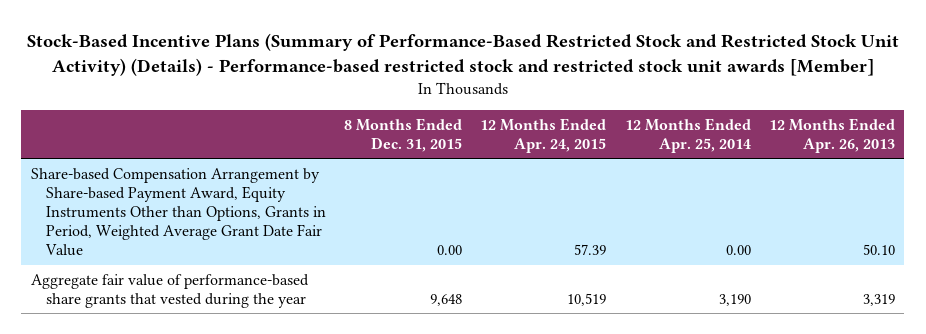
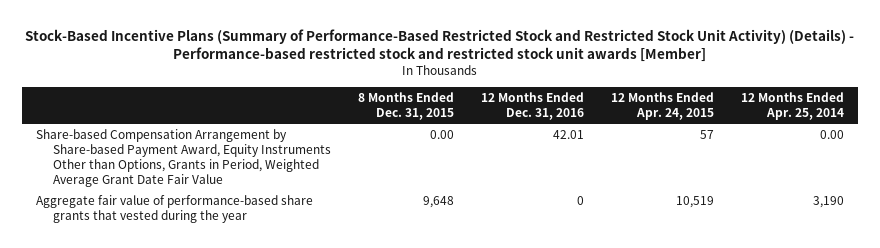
[769,117,896,153] 12 Months Ended Apr. 26, 2013 -> none
none -> [481,92,585,121] 12 Months Ended Dec. 31, 2016
[574,244,607,256] 57.39 -> [700,129,715,139] 57

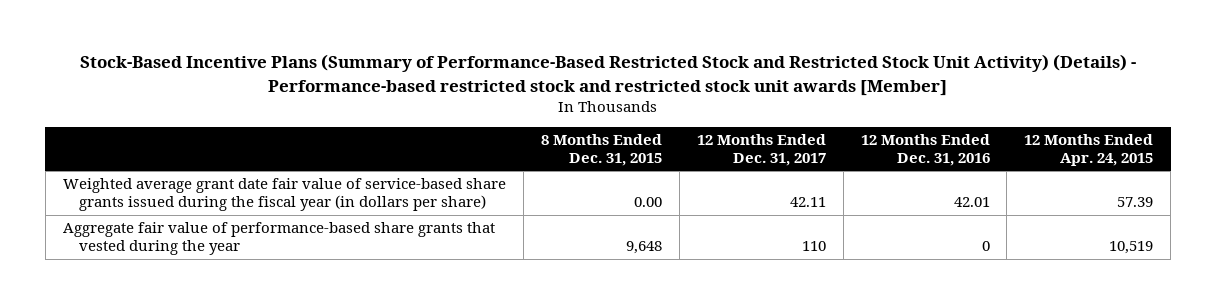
[741,92,845,121] 12 Months Ended Apr. 25, 2014 -> none
none -> [696,133,826,167] 12 Months Ended Dec. 31, 2017
[35,128,331,187] Share-based Compensation Arrangement by Share-based Payment Award, Equity Instruments Other than Options, Grants in Period, Weighted Average Grant Date Fair Value -> [62,178,506,212] Weighted average grant date fair value of service-based share grants issued during the fiscal year (in dollars per share)
[700,129,715,139] 57 -> [1117,197,1154,208] 57.39

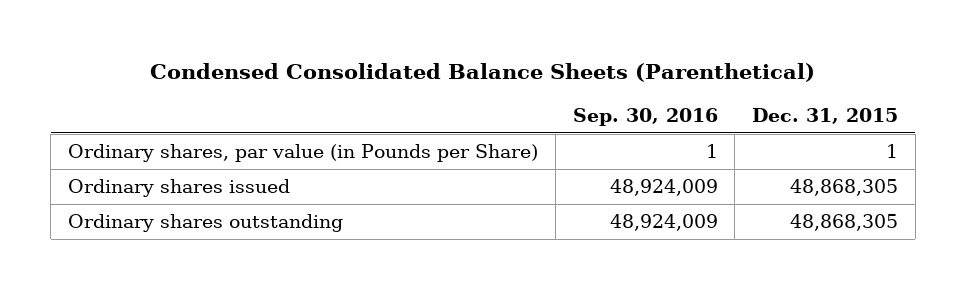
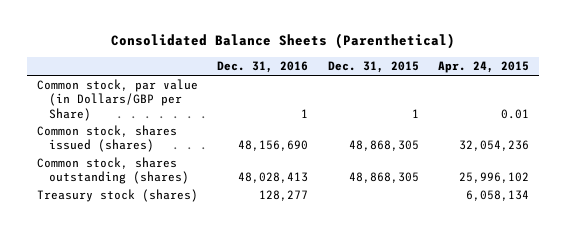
[150,63,816,83] Condensed Consolidated Balance Sheets (Parenthetical) -> [110,33,455,50] Consolidated Balance Sheets (Parenthetical)
[572,108,718,127] Sep. 30, 2016 -> none
none -> [217,61,309,74] Dec. 31, 2016
none -> [438,61,530,74] Apr. 24, 2015
[67,144,538,163] Ordinary shares, par value (in Pounds per Share) -> [36,79,198,121] Common stock, par value (in Dollars/GBP per Share)
[67,179,290,198] Ordinary shares issued -> [36,125,177,153] Common stock, shares issued (shares)
[67,214,343,233] Ordinary shares outstanding -> [36,157,189,185] Common stock, shares outstanding (shares)
none -> [36,189,198,203] Treasury stock (shares)

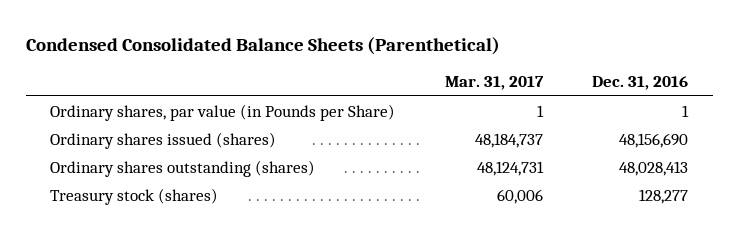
[110,33,455,50] Consolidated Balance Sheets (Parenthetical) -> [25,37,500,56] Condensed Consolidated Balance Sheets (Parenthetical)
[327,61,419,74] Dec. 31, 2015 -> none
[438,61,530,74] Apr. 24, 2015 -> none
none -> [444,76,544,91] Mar. 31, 2017
[36,79,198,121] Common stock, par value (in Dollars/GBP per Share) -> [50,103,396,121] Ordinary shares, par value (in Pounds per Share)
[36,125,177,153] Common stock, shares issued (shares) -> [50,131,277,149] Ordinary shares issued (shares)
[36,157,189,185] Common stock, shares outstanding (shares) -> [50,159,316,177] Ordinary shares outstanding (shares)

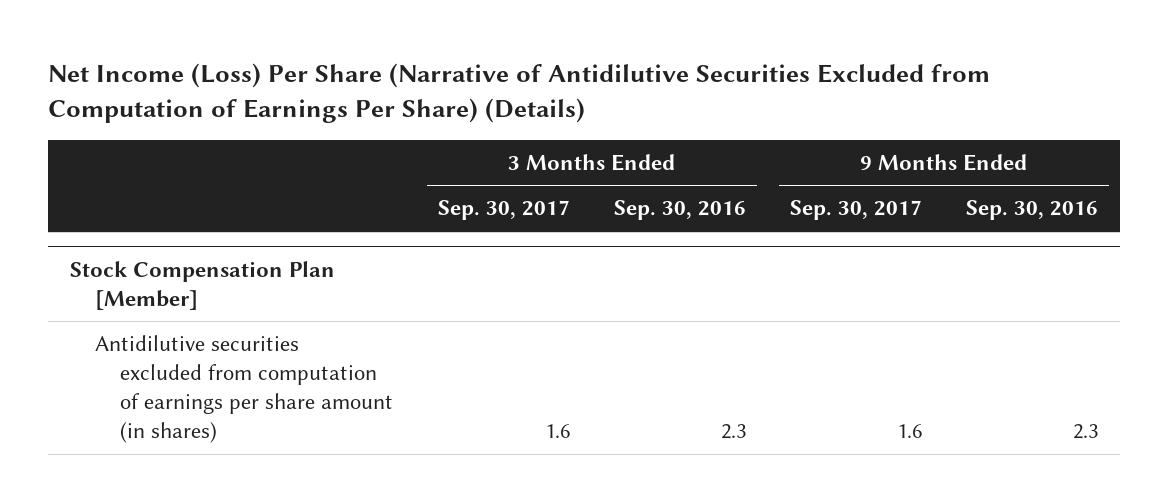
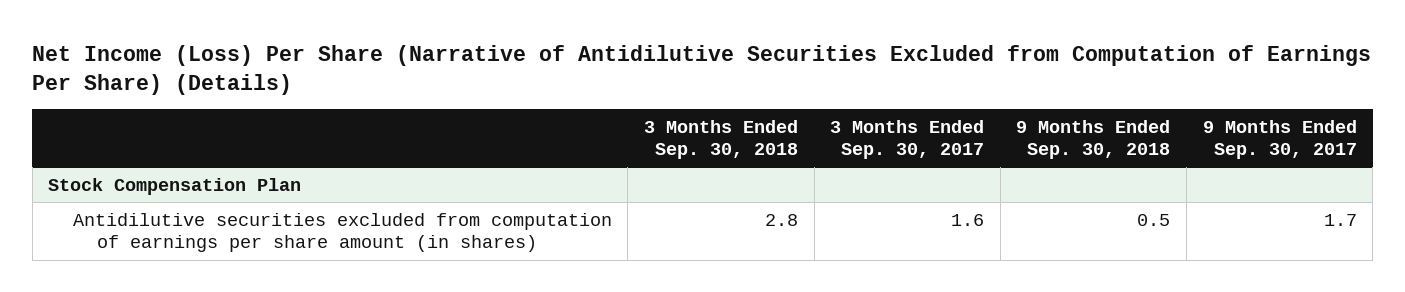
[613,200,746,221] Sep. 30, 2016 -> none
[966,200,1099,221] Sep. 30, 2016 -> none
none -> [643,119,798,160] 3 Months Ended Sep. 30, 2018
none -> [1016,119,1171,160] 9 Months Ended Sep. 30, 2018
[69,260,335,310] Stock Compensation Plan [Member] -> [48,177,302,195] Stock Compensation Plan
[897,424,923,439] 1.6 -> [1323,213,1357,226] 1.7

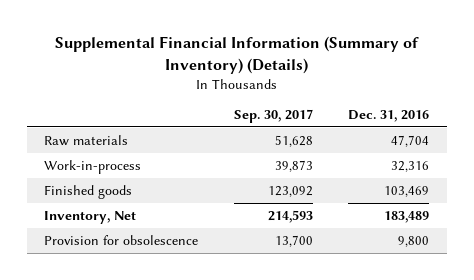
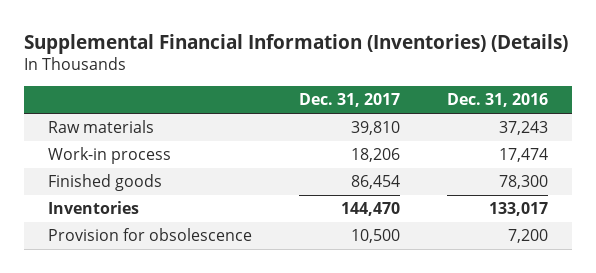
[54,36,419,74] Supplemental Financial Information (Summary of Inventory) (Details) -> [24,33,569,54] Supplemental Financial Information (Inventories) (Details)
[233,109,313,124] Sep. 30, 2017 -> none
none -> [298,93,400,108] Dec. 31, 2017
[44,210,137,224] Inventory, Net -> none
[391,134,430,147] 47,704 -> [499,121,549,136] 37,243
[44,159,142,174] Work-in-process -> [47,147,171,165] Work-in process
[391,160,430,172] 32,316 -> [499,148,549,163] 17,474
[384,185,430,197] 103,469 -> [499,175,549,190] 78,300
none -> [47,201,139,215] Inventories
[398,235,430,247] 9,800 -> [508,229,549,244] 7,200

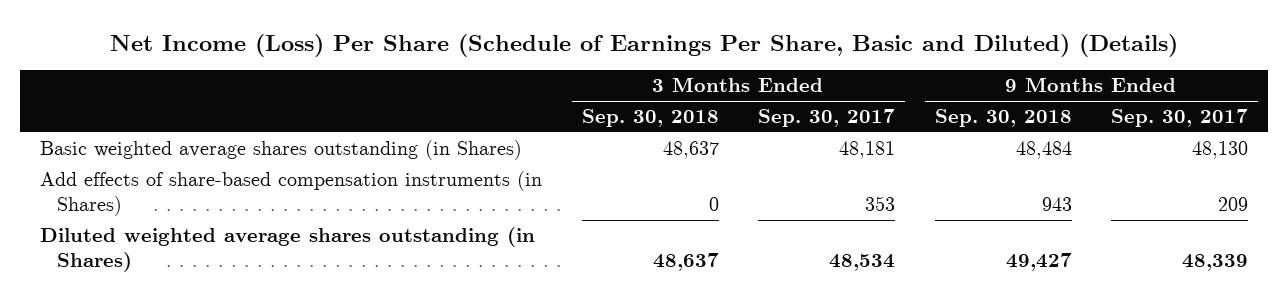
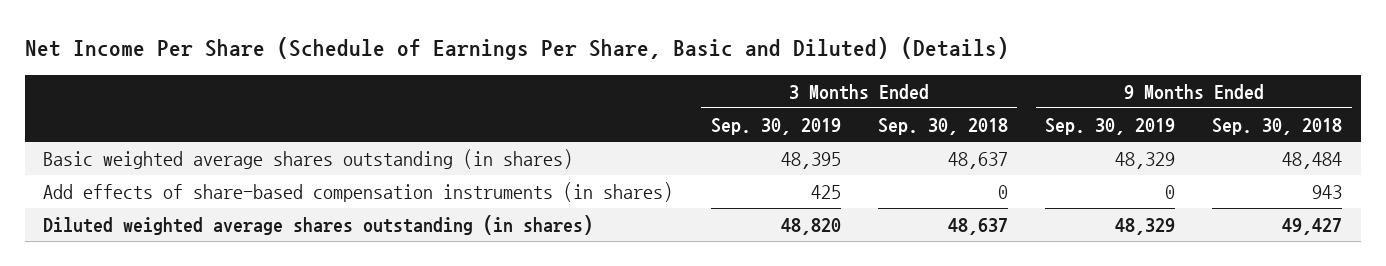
[110,33,1179,57] Net Income (Loss) Per Share (Schedule of Earnings Per Share, Basic and Diluted) (Details) -> [24,37,1009,61] Net Income Per Share (Schedule of Earnings Per Share, Basic and Diluted) (Details)
[758,109,896,128] Sep. 30, 2017 -> none
[1110,109,1248,128] Sep. 30, 2017 -> none
none -> [710,117,841,135] Sep. 30, 2019
none -> [1045,117,1176,135] Sep. 30, 2019
[40,140,523,161] Basic weighted average shares outstanding (in Shares) -> [43,148,574,169] Basic weighted average shares outstanding (in shares)
[40,171,543,216] Add effects of share-based compensation instruments (in Shares) -> [43,181,674,202] Add effects of share-based compensation instruments (in shares)
[40,227,536,272] Diluted weighted average shares outstanding (in Shares) -> [43,214,594,235] Diluted weighted average shares outstanding (in shares)

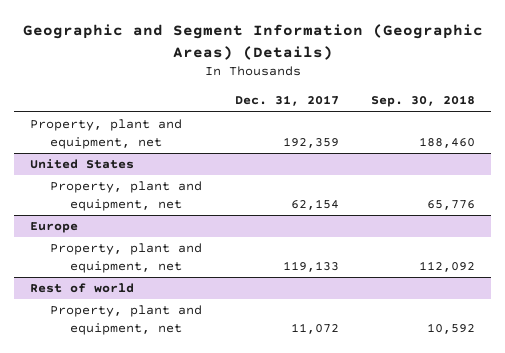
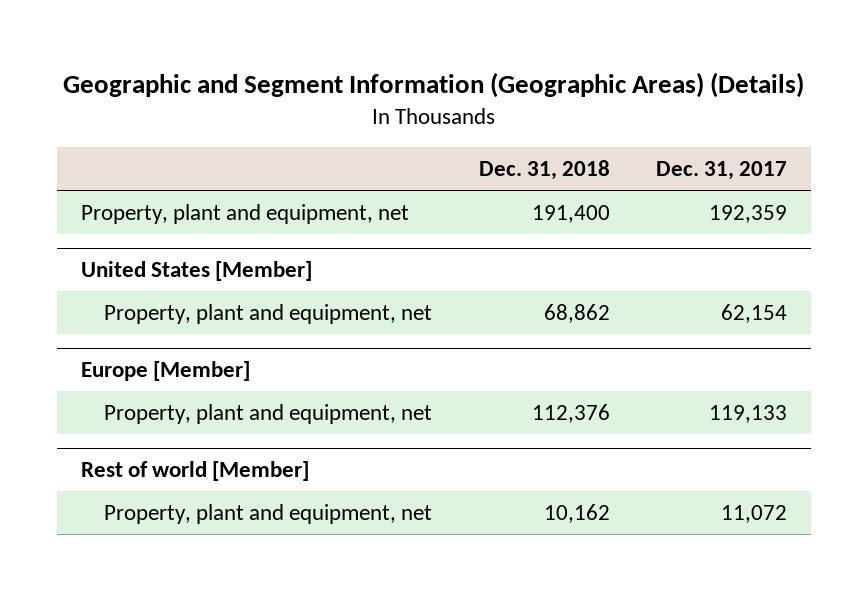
[371,95,476,108] Sep. 30, 2018 -> none
none -> [478,160,610,181] Dec. 31, 2018
[30,159,135,170] United States -> [80,260,312,281] United States [Member]
[30,222,79,234] Europe -> [80,360,250,381] Europe [Member]
[30,283,135,294] Rest of world -> [80,460,309,481] Rest of world [Member]

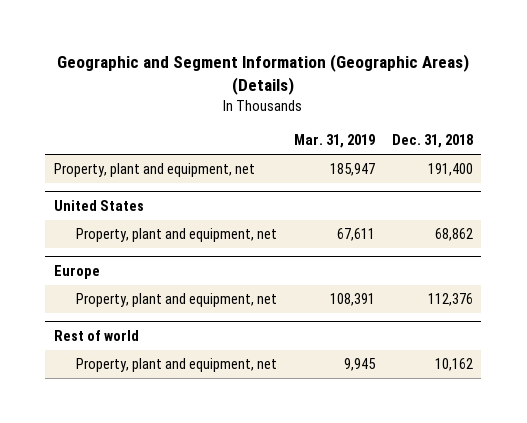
[656,161,788,181] Dec. 31, 2017 -> none
none -> [293,134,375,149] Mar. 31, 2019
[80,260,312,281] United States [Member] -> [53,200,144,212] United States
[80,360,250,381] Europe [Member] -> [53,265,100,280] Europe
[80,460,309,481] Rest of world [Member] -> [53,330,139,342] Rest of world

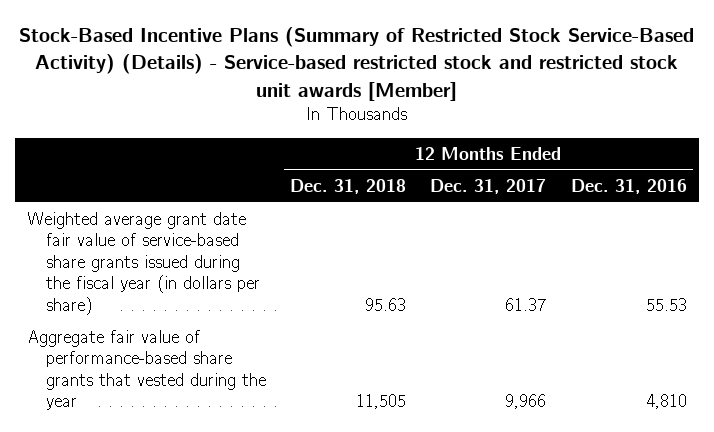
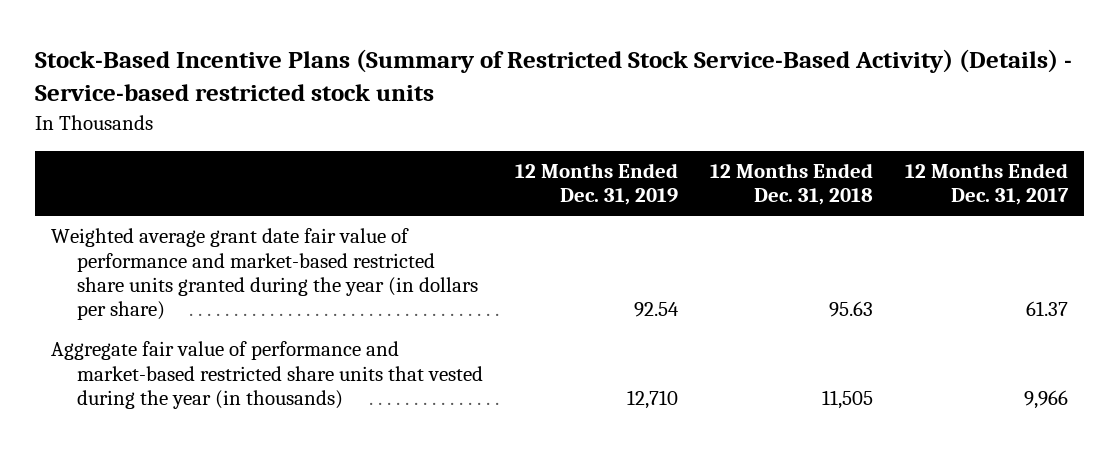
[19,27,695,101] Stock-Based Incentive Plans (Summary of Restricted Stock Service-Based Activity) (Details) - Service-based restricted stock and restricted stock unit awards [Member] -> [35,49,1073,102] Stock-Based Incentive Plans (Summary of Restricted Stock Service-Based Activity) (Details) - Service-based restricted stock units
[570,178,687,194] Dec. 31, 2016 -> none
none -> [514,163,678,206] 12 Months Ended Dec. 31, 2019
[27,211,260,315] Weighted average grant date fair value of service-based share grants issued during the fiscal year (in dollars per share) -> [51,228,479,321] Weighted average grant date fair value of performance and market-based restricted share units granted during the year (in dollars per share)
[27,329,266,411] Aggregate fair value of performance-based share grants that vested during the year -> [51,341,484,410] Aggregate fair value of performance and market-based restricted share units that vested during the year (in thousands)

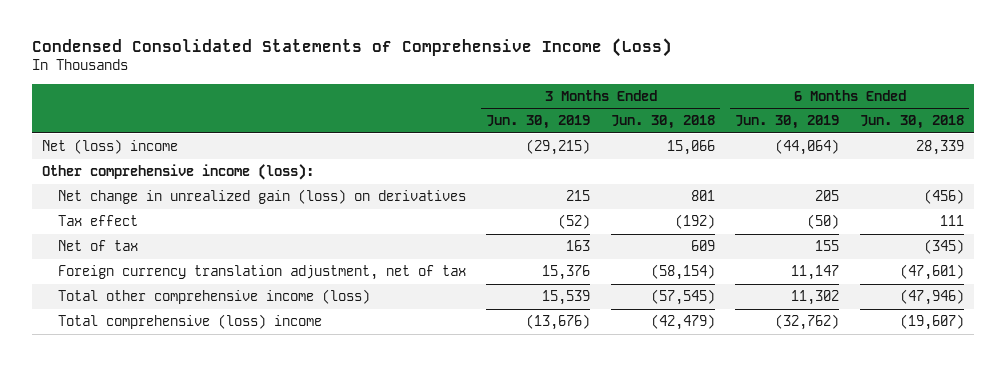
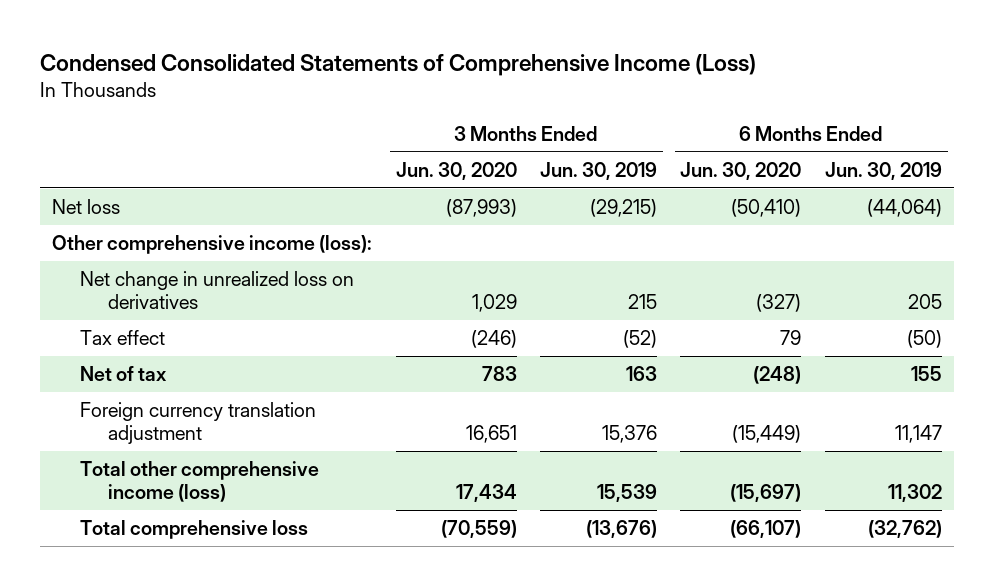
[610,115,715,130] Jun. 30, 2018 -> none
[860,115,965,130] Jun. 30, 2018 -> none
none -> [395,161,517,180] Jun. 30, 2020
none -> [680,161,802,180] Jun. 30, 2020
[41,138,178,154] Net (loss) income -> [52,198,121,214] Net loss
[57,188,466,204] Net change in unrealized gain (loss) on derivatives -> [80,270,355,310] Net change in unrealized loss on derivatives
[57,264,466,280] Foreign currency translation adjustment, net of tax -> [80,401,317,445] Foreign currency translation adjustment
[57,313,322,329] Total comprehensive (loss) income -> [80,519,309,539] Total comprehensive loss

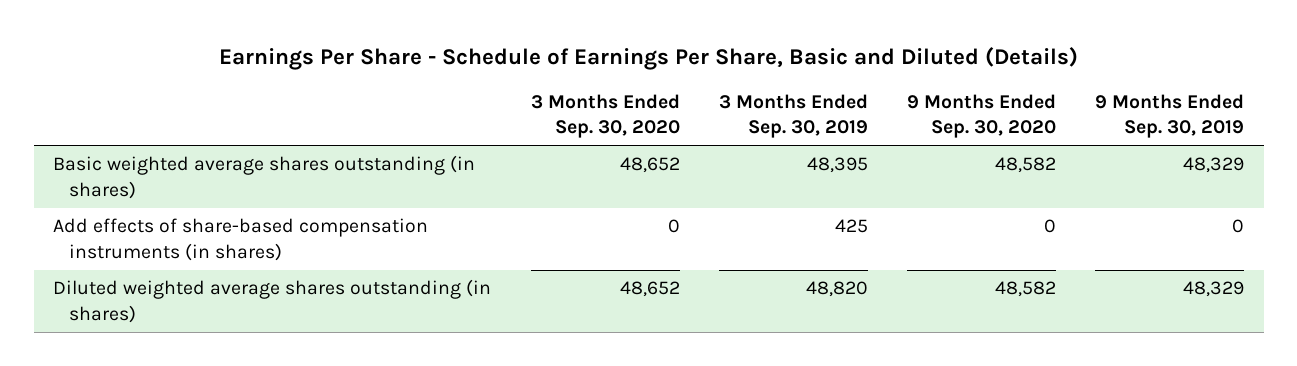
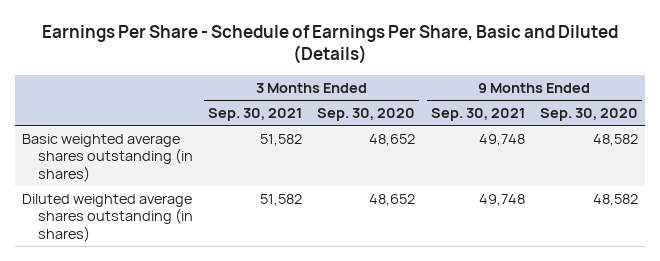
[718,93,868,139] 3 Months Ended Sep. 30, 2019 -> none
[1094,93,1244,139] 9 Months Ended Sep. 30, 2019 -> none
none -> [208,107,303,121] Sep. 30, 2021
none -> [430,107,525,121] Sep. 30, 2021
[53,218,429,261] Add effects of share-based compensation instruments (in shares) -> none

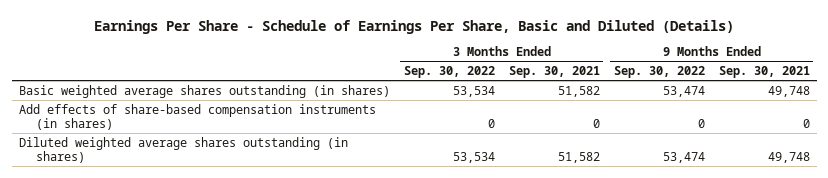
[317,107,416,121] Sep. 30, 2020 -> none
[539,107,638,121] Sep. 30, 2020 -> none
none -> [403,66,495,79] Sep. 30, 2022
none -> [613,66,705,79] Sep. 30, 2022
none -> [18,103,376,130] Add effects of share-based compensation instruments (in shares)

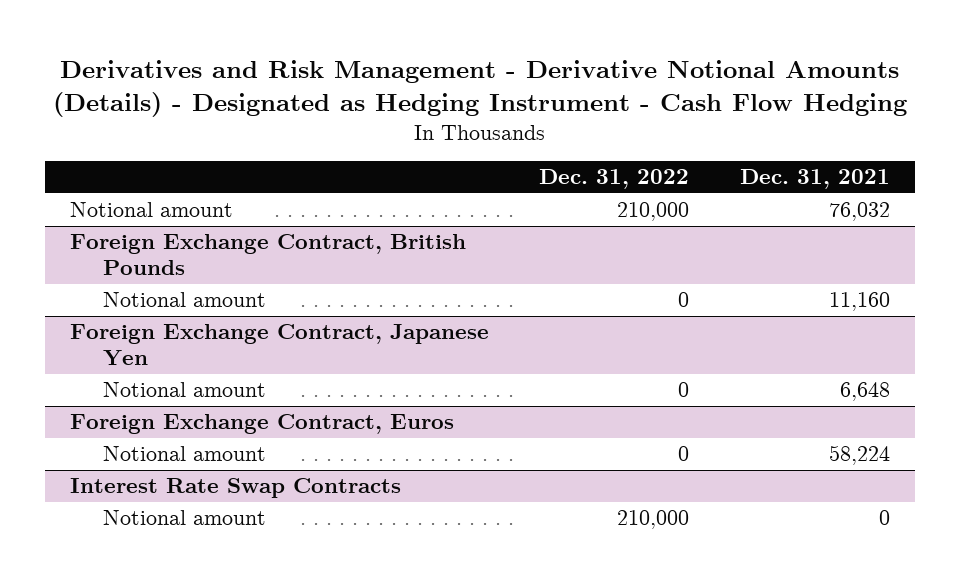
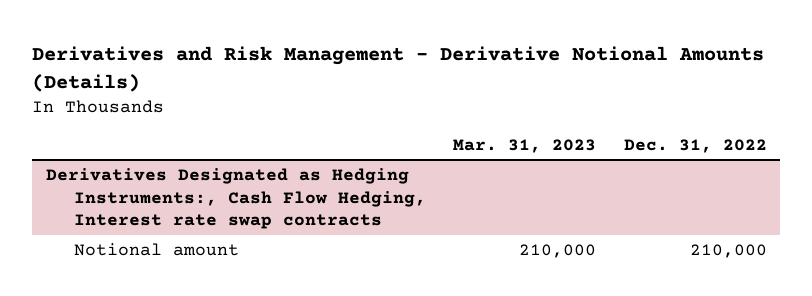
[52,59,907,117] Derivatives and Risk Management - Derivative Notional Amounts (Details) - Designated as Hedging Instrument - Cash Flow Hedging -> [32,46,765,92] Derivatives and Risk Management - Derivative Notional Amounts (Details)
[739,169,890,190] Dec. 31, 2021 -> none
none -> [453,138,597,153] Mar. 31, 2023
[70,202,234,218] Notional amount -> none
[70,234,467,275] Foreign Exchange Contract, British Pounds -> none
[103,292,267,308] Notional amount -> none
[70,324,490,366] Foreign Exchange Contract, Japanese Yen -> none
[103,382,267,398] Notional amount -> none
[70,414,455,435] Foreign Exchange Contract, Euros -> none
[103,446,267,462] Notional amount -> none
[70,478,402,499] Interest Rate Swap Contracts -> none
none -> [45,167,426,230] Derivatives Designated as Hedging Instruments:, Cash Flow Hedging, Interest rate swap contracts

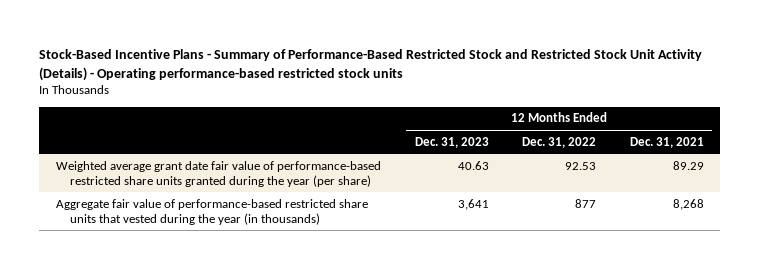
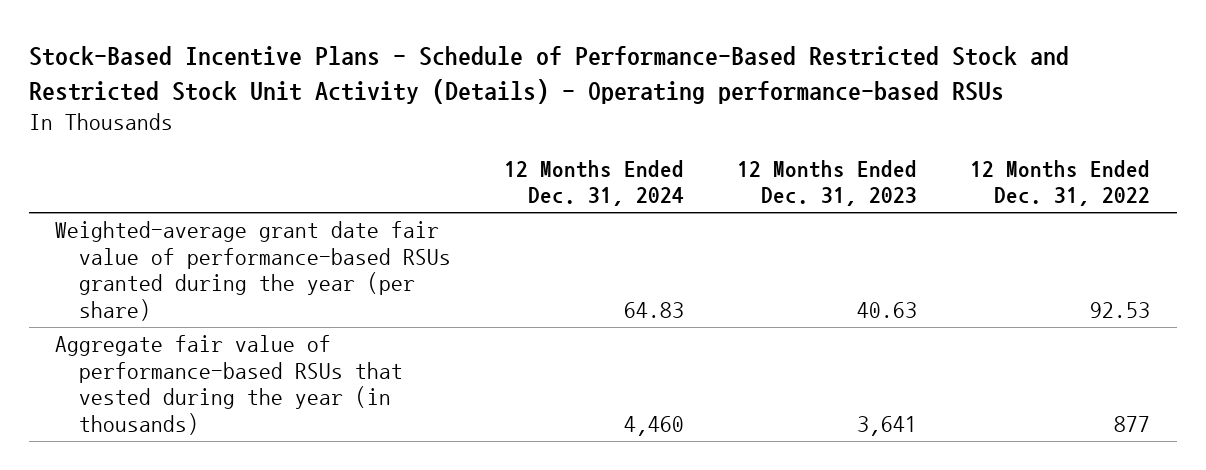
[39,48,703,81] Stock-Based Incentive Plans - Summary of Performance-Based Restricted Stock and Restricted Stock Unit Activity (Details) - Operating performance-based restricted stock units -> [28,45,1069,104] Stock-Based Incentive Plans - Schedule of Performance-Based Restricted Stock and Restricted Stock Unit Activity (Details) - Operating performance-based RSUs
[629,136,704,148] Dec. 31, 2021 -> none
none -> [504,159,685,207] 12 Months Ended Dec. 31, 2024
[56,160,382,187] Weighted average grant date fair value of performance-based restricted share units granted during the year (per share) -> [55,221,451,321] Weighted-average grant date fair value of performance-based RSUs granted during the year (per share)
[56,198,369,225] Aggregate fair value of performance-based restricted share units that vested during the year (in thousands) -> [55,335,403,435] Aggregate fair value of performance-based RSUs that vested during the year (in thousands)

